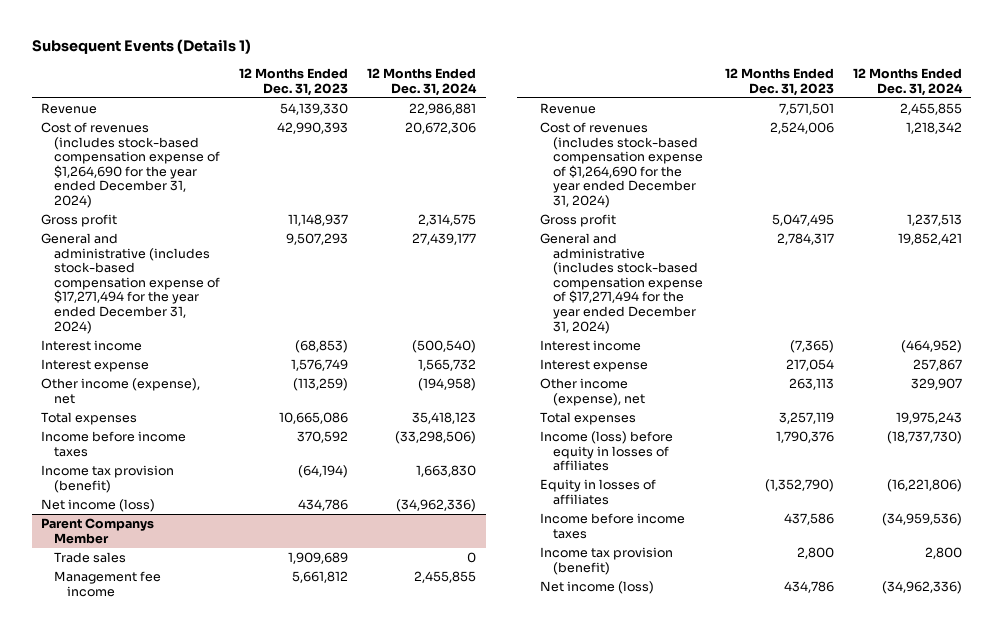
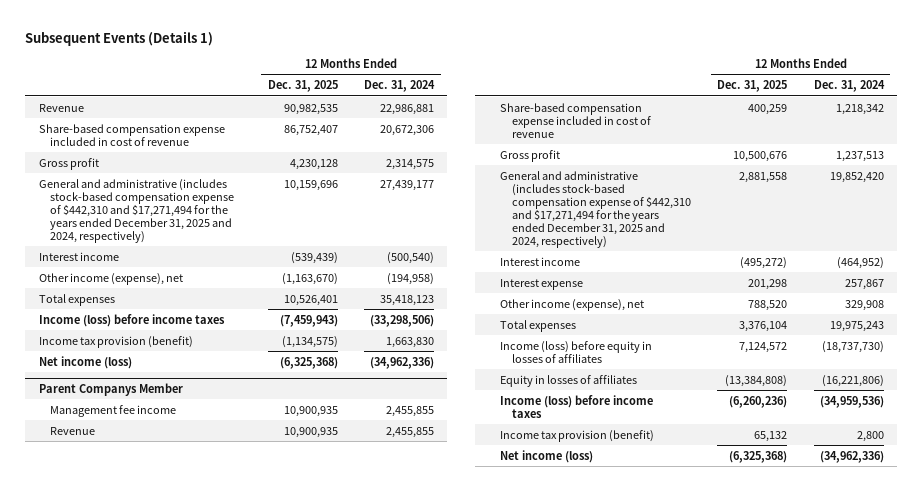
[239,67,349,96] 12 Months Ended Dec. 31, 2023 -> none
none -> [267,80,338,93] Dec. 31, 2025
[41,122,221,208] Cost of revenues (includes stock-based compensation expense of $1,264,690 for the year ended December 31, 2024) -> [38,123,225,146] Share-based compensation expense included in cost of revenue
[41,233,221,334] General and administrative (includes stock-based compensation expense of $17,271,494 for the year ended December 31, 2024) -> [38,178,235,243] General and administrative (includes stock-based compensation expense of $442,310 and $17,271,494 for the years ended December 31, 2025 and 2024, respectively)
[41,359,150,373] Interest expense -> none
[41,431,187,457] Income before income taxes -> [38,313,225,327] Income (loss) before income taxes
[54,552,127,564] Trade sales -> none
[539,122,703,208] Cost of revenues (includes stock-based compensation expense of $1,264,690 for the year ended December 31, 2024) -> [500,102,651,138] Share-based compensation expense included in cost of revenue
[539,233,703,334] General and administrative (includes stock-based compensation expense of $17,271,494 for the year ended December 31, 2024) -> [500,170,691,248] General and administrative (includes stock-based compensation expense of $442,310 and $17,271,494 for the years ended December 31, 2025 and 2024, respectively)
[897,233,962,246] 19,852,421 -> [829,171,884,183] 19,852,420
[910,378,962,391] 329,907 -> [844,299,884,311] 329,908
[539,513,685,539] Income before income taxes -> [500,394,654,418] Income (loss) before income taxes

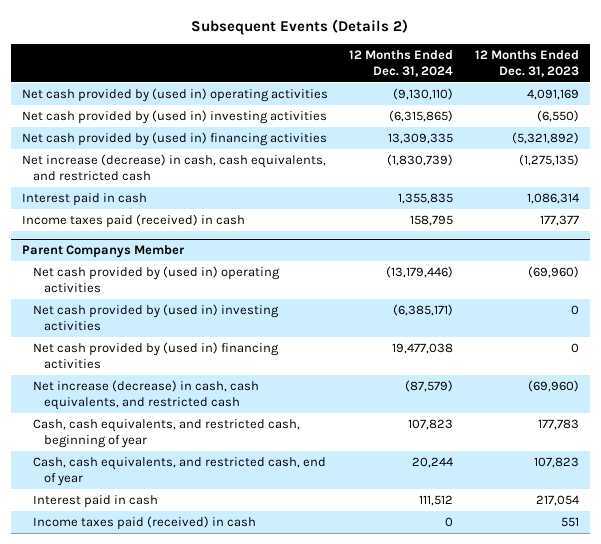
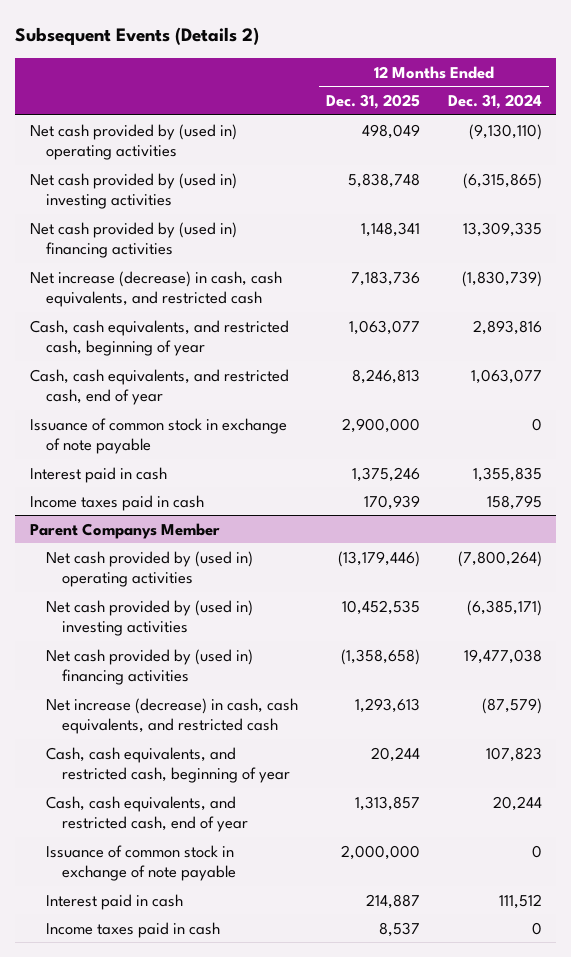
[474,49,579,78] 12 Months Ended Dec. 31, 2023 -> none
none -> [325,93,420,109] Dec. 31, 2025
none -> [29,319,289,357] Cash, cash equivalents, and restricted cash, beginning of year
none -> [29,368,289,406] Cash, cash equivalents, and restricted cash, end of year
none -> [29,417,287,455] Issuance of common stock in exchange of note payable
[21,213,245,228] Income taxes paid (received) in cash -> [29,494,204,511] Income taxes paid in cash
[386,265,454,278] (13,179,446) -> [457,550,542,567] (7,800,264)
none -> [45,844,236,882] Issuance of common stock in exchange of note payable
[32,515,256,530] Income taxes paid (received) in cash -> [45,921,220,938] Income taxes paid in cash

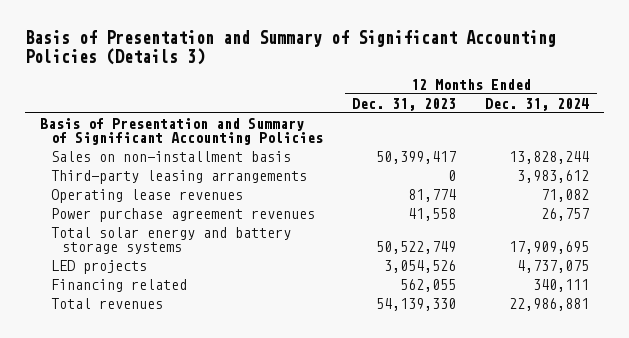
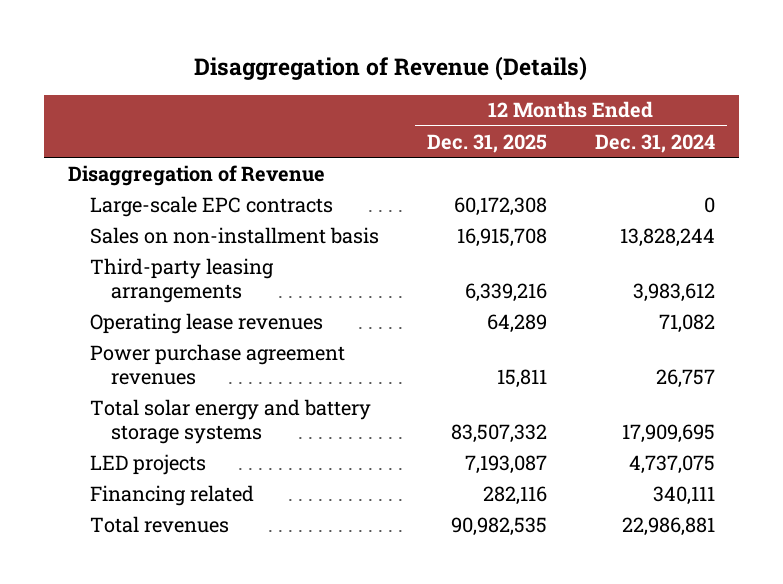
[25,30,557,66] Basis of Presentation and Summary of Significant Accounting Policies (Details 3) -> [194,55,588,81] Disaggregation of Revenue (Details)
[352,97,457,111] Dec. 31, 2023 -> none
none -> [426,133,547,153] Dec. 31, 2025
[39,117,324,146] Basis of Presentation and Summary of Significant Accounting Policies -> none
none -> [67,164,325,186] Disaggregation of Revenue
none -> [89,195,333,217] Large-scale EPC contracts

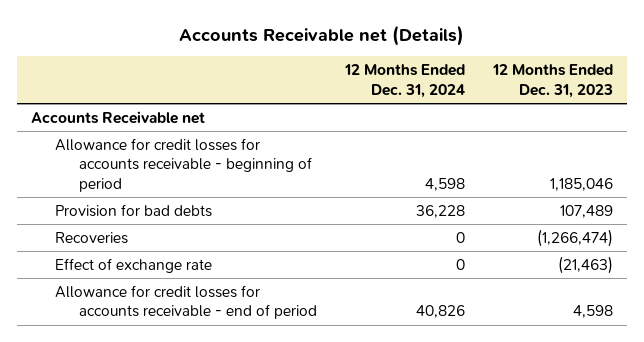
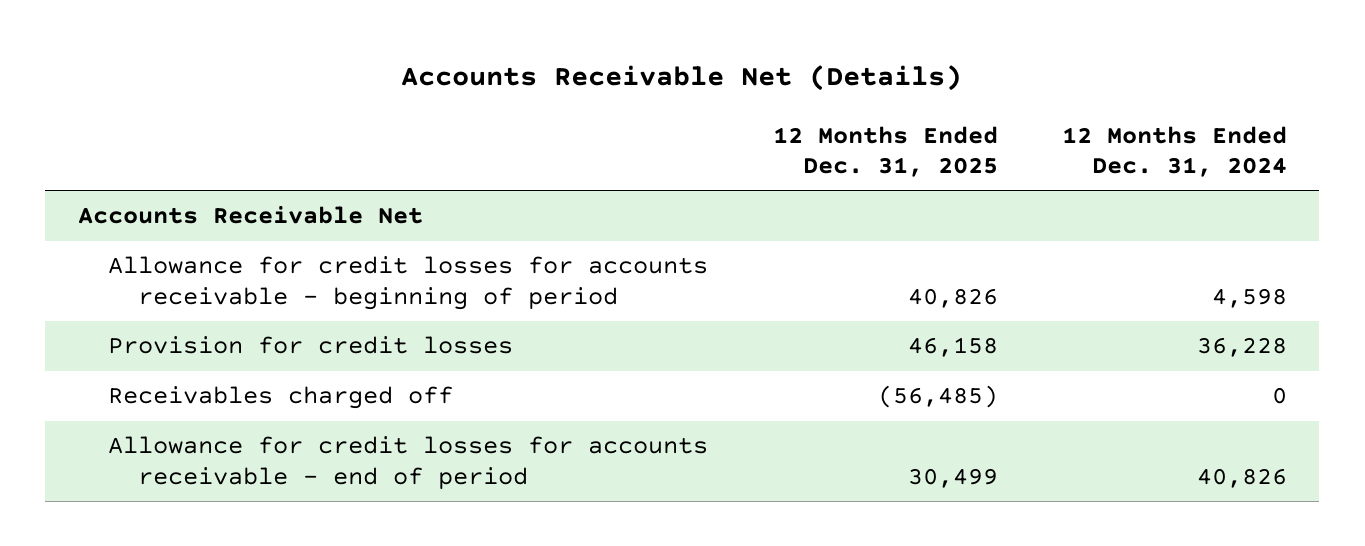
[178,25,464,47] Accounts Receivable net (Details) -> [401,64,963,91] Accounts Receivable Net (Details)
[492,64,614,98] 12 Months Ended Dec. 31, 2023 -> none
none -> [772,125,998,177] 12 Months Ended Dec. 31, 2025
[30,110,205,124] Accounts Receivable net -> [77,206,423,225] Accounts Receivable Net
[55,257,213,273] Effect of exchange rate -> none
[55,203,213,217] Provision for bad debts -> [108,336,514,355] Provision for credit losses
[55,231,129,244] Recoveries -> [108,386,454,410] Receivables charged off

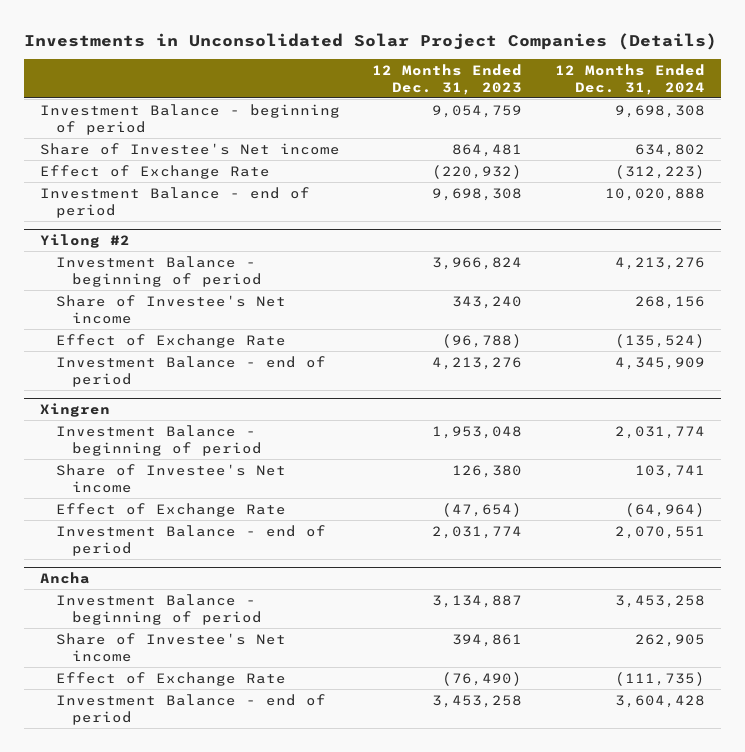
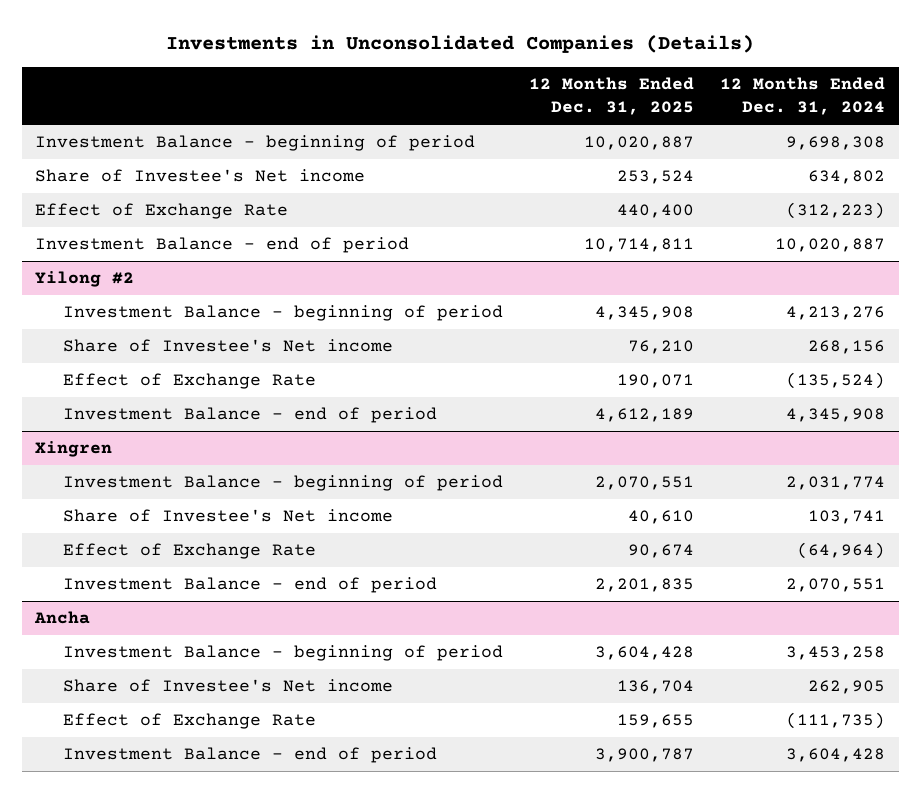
[24,32,718,50] Investments in Unconsolidated Solar Project Companies (Details) -> [166,35,755,54] Investments in Unconsolidated Companies (Details)
[372,63,523,95] 12 Months Ended Dec. 31, 2023 -> none
none -> [529,77,695,116] 12 Months Ended Dec. 31, 2025
[604,187,705,201] 10,020,888 -> [775,238,886,253] 10,020,887
[614,356,705,370] 4,345,909 -> [786,408,886,423] 4,345,908

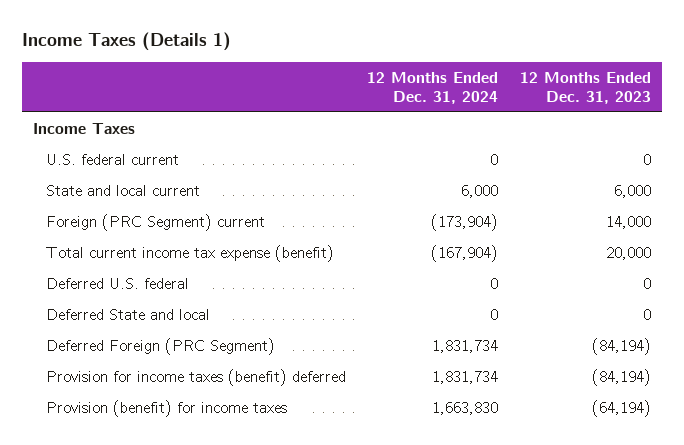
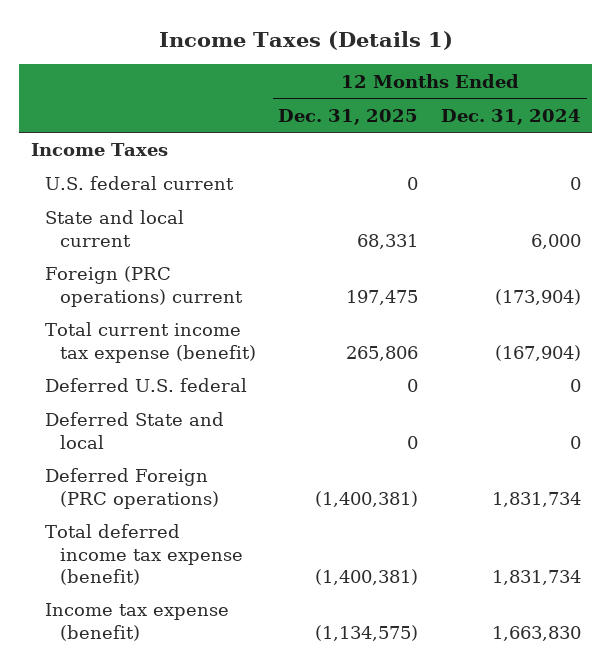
[520,71,652,104] 12 Months Ended Dec. 31, 2023 -> none
none -> [278,108,419,125] Dec. 31, 2025
[45,213,265,231] Foreign (PRC Segment) current -> [45,266,243,307] Foreign (PRC operations) current
[45,337,275,355] Deferred Foreign (PRC Segment) -> [45,468,219,509] Deferred Foreign (PRC operations)
[45,368,346,386] Provision for income taxes (benefit) deferred -> [45,524,243,585] Total deferred income tax expense (benefit)
[45,399,287,417] Provision (benefit) for income taxes -> [45,603,230,641] Income tax expense (benefit)

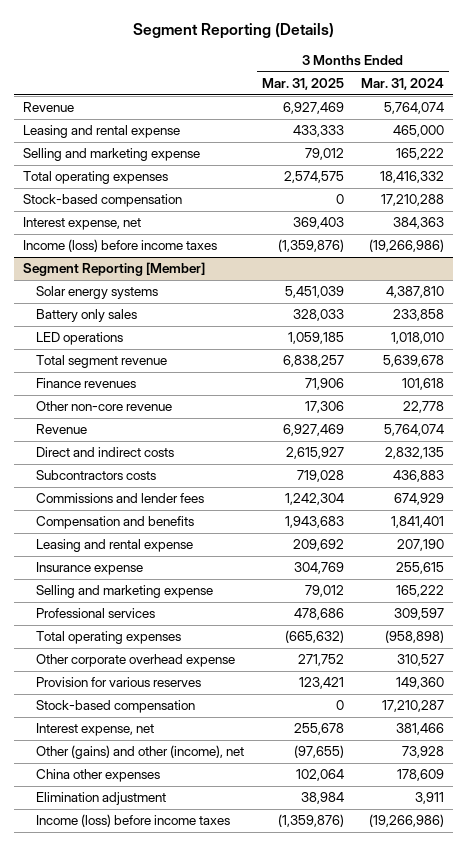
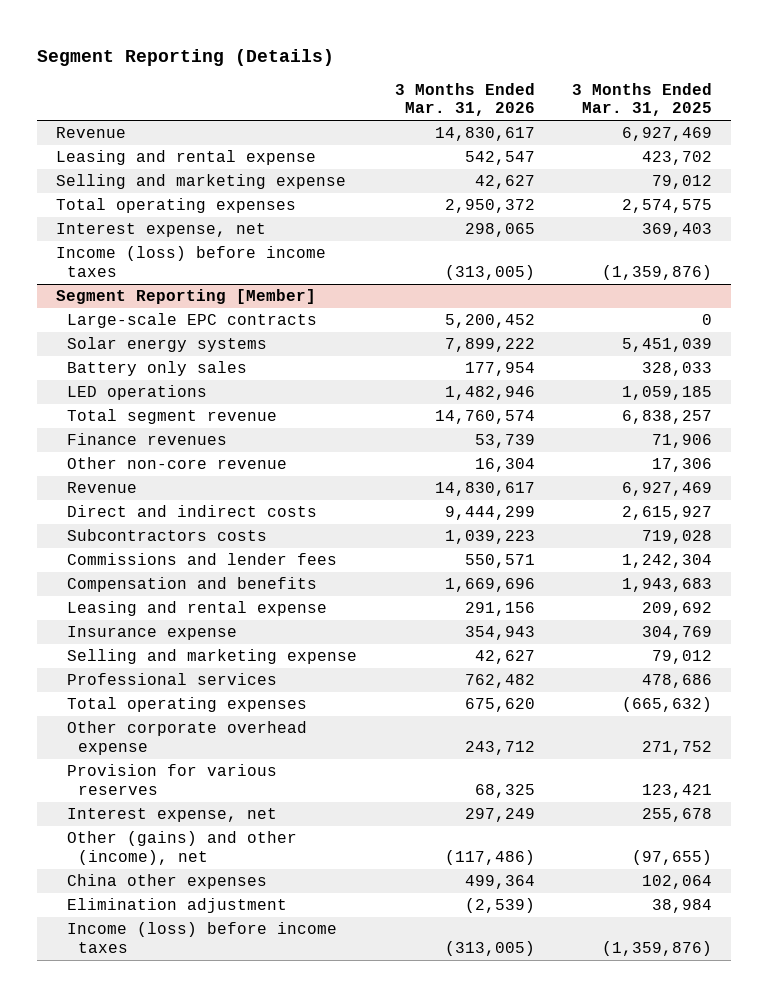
[361,78,445,91] Mar. 31, 2024 -> none
none -> [394,82,535,117] 3 Months Ended Mar. 31, 2026
[292,125,344,138] 433,333 -> [642,151,713,166] 423,702
[22,194,182,208] Stock-based compensation -> none
none -> [67,313,318,329] Large-scale EPC contracts
[36,700,196,714] Stock-based compensation -> none

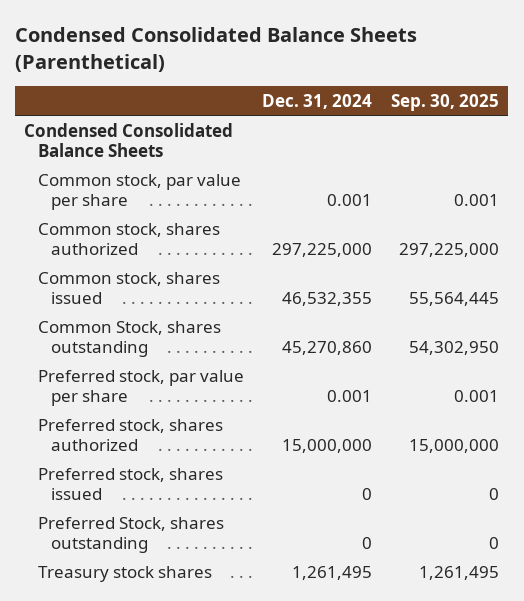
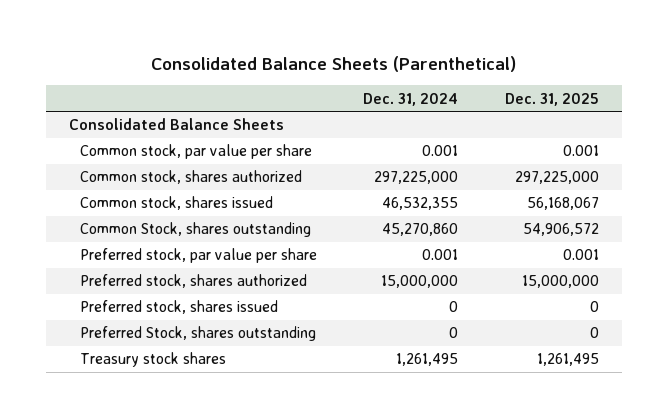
[15,26,418,72] Condensed Consolidated Balance Sheets (Parenthetical) -> [150,55,516,72] Consolidated Balance Sheets (Parenthetical)
[391,93,500,111] Sep. 30, 2025 -> none
none -> [504,92,599,106] Dec. 31, 2025
[24,122,234,157] Condensed Consolidated Balance Sheets -> [68,118,284,131] Consolidated Balance Sheets

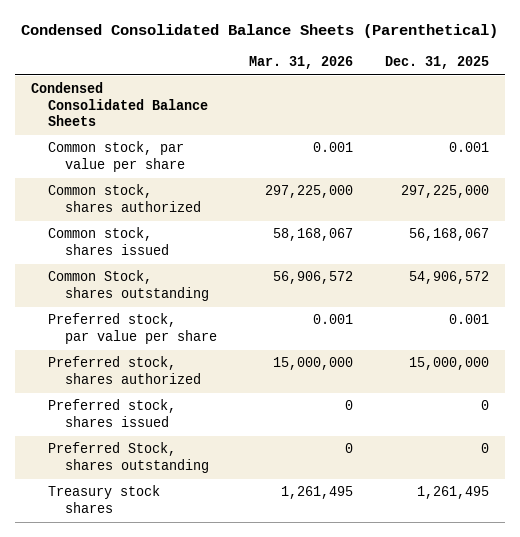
[150,55,516,72] Consolidated Balance Sheets (Parenthetical) -> [20,24,498,39] Condensed Consolidated Balance Sheets (Parenthetical)
[363,92,459,106] Dec. 31, 2024 -> none
none -> [248,56,353,70] Mar. 31, 2026
[68,118,284,131] Consolidated Balance Sheets -> [30,82,208,127] Condensed Consolidated Balance Sheets

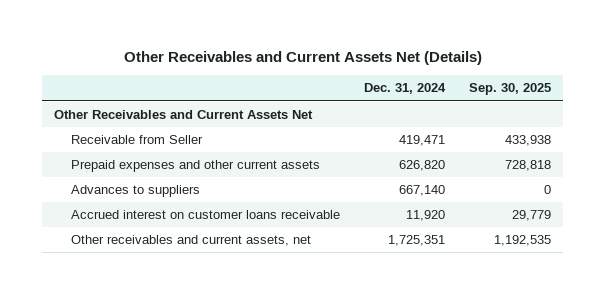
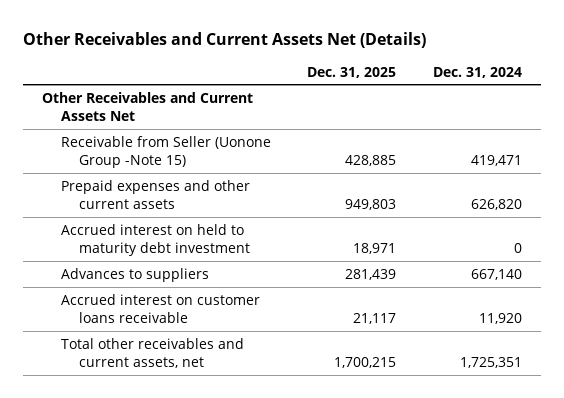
[469,83,552,96] Sep. 30, 2025 -> none
none -> [307,66,397,78] Dec. 31, 2025
[71,135,204,145] Receivable from Seller -> [60,135,271,168] Receivable from Seller (Uonone Group -Note 15)
none -> [60,223,251,256] Accrued interest on held to maturity debt investment
[71,235,312,247] Other receivables and current assets, net -> [60,337,244,368] Total other receivables and current assets, net

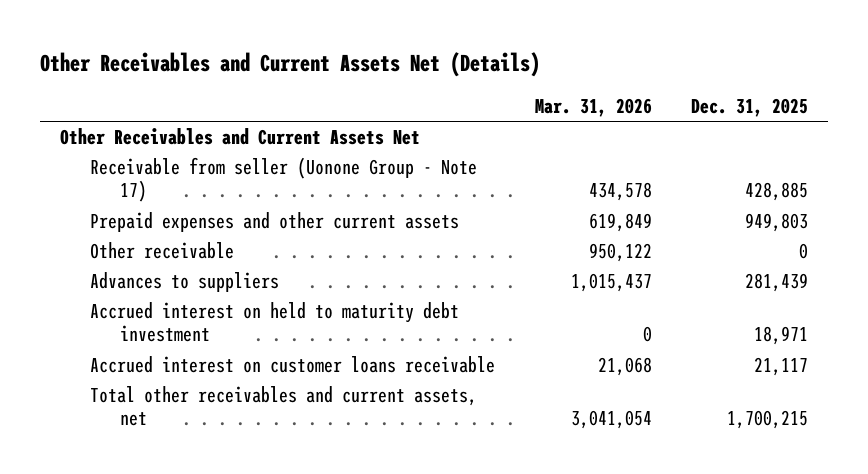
[433,66,523,78] Dec. 31, 2024 -> none
none -> [534,98,652,118] Mar. 31, 2026
[60,135,271,168] Receivable from Seller (Uonone Group -Note 15) -> [90,157,478,203] Receivable from seller (Uonone Group - Note 17)
none -> [90,242,235,260] Other receivable
[60,223,251,256] Accrued interest on held to maturity debt investment -> [90,302,460,343] Accrued interest on held to maturity debt investment

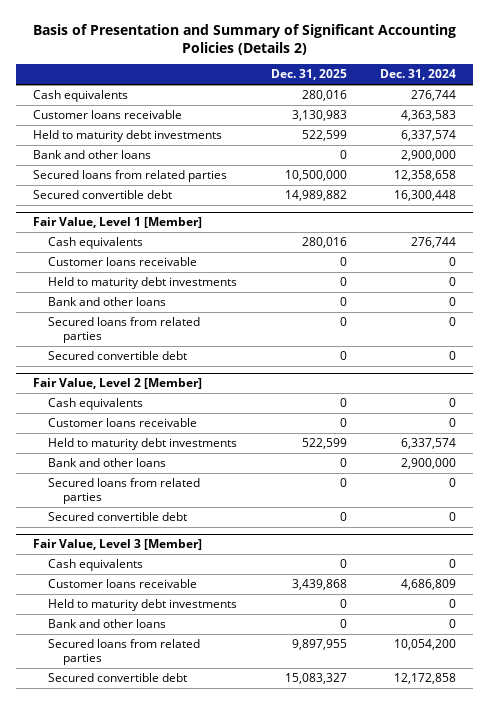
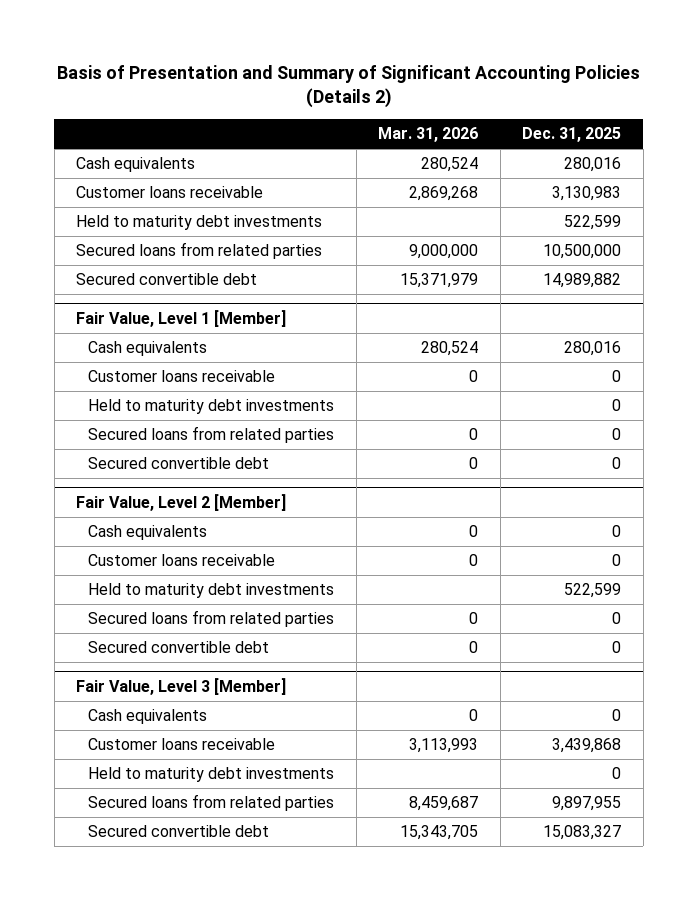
[380,69,457,81] Dec. 31, 2024 -> none
none -> [378,127,479,143] Mar. 31, 2026
[33,149,152,159] Bank and other loans -> none
[48,296,167,306] Bank and other loans -> none
[48,457,167,467] Bank and other loans -> none
[48,618,167,628] Bank and other loans -> none

